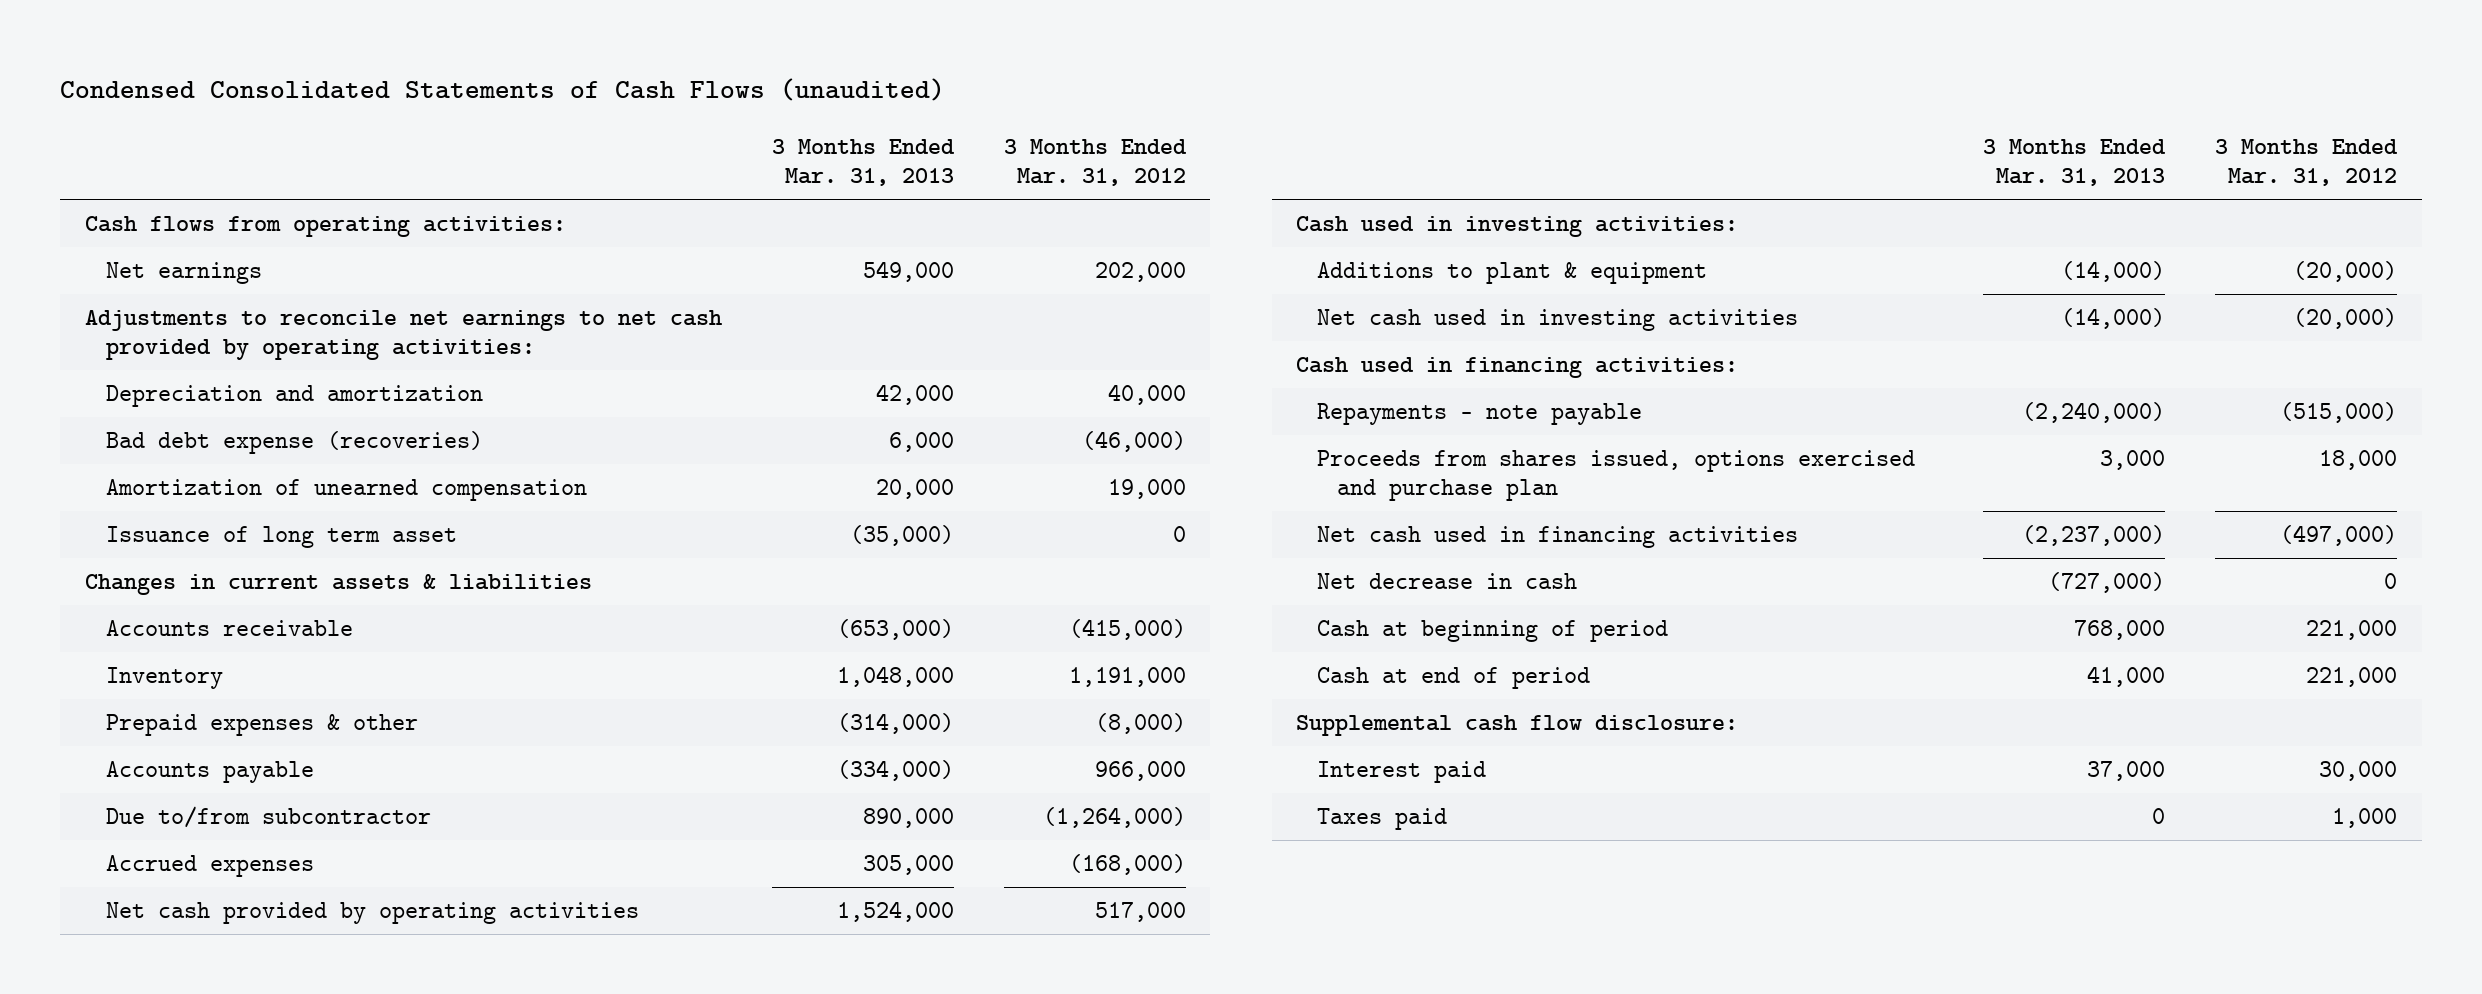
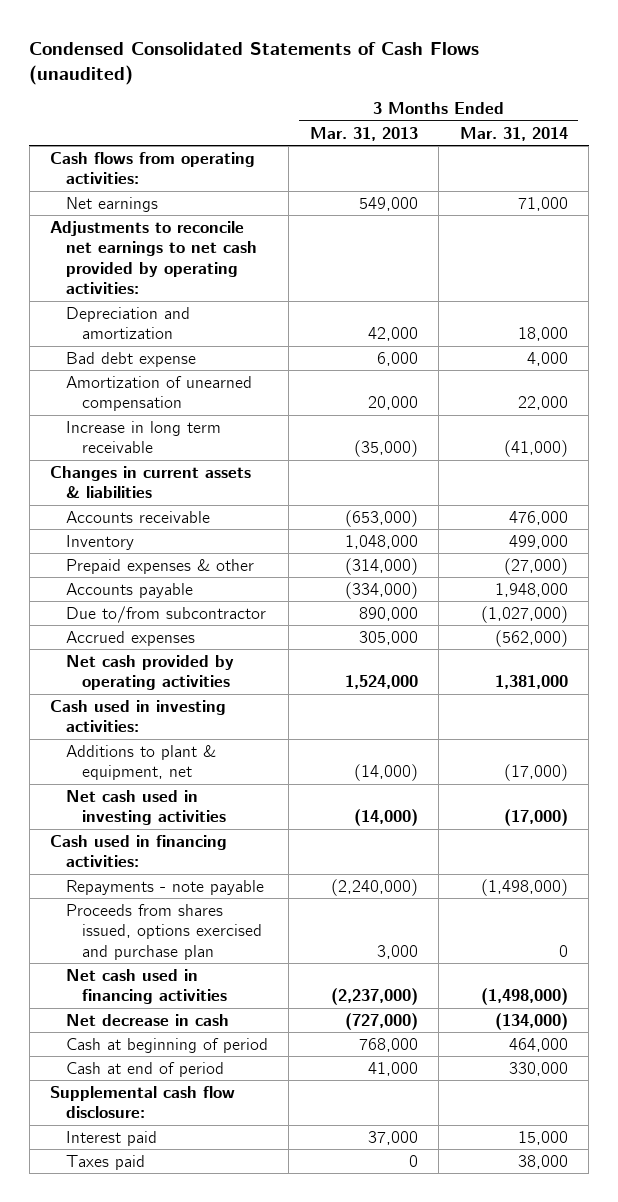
[1003,138,1187,187] 3 Months Ended Mar. 31, 2012 -> none
none -> [459,126,568,141] Mar. 31, 2014
[105,430,483,454] Bad debt expense (recoveries) -> [66,351,197,367] Bad debt expense
[105,525,457,548] Issuance of long term asset -> [66,420,222,454] Increase in long term receivable
[1316,261,1707,284] Additions to plant & equipment -> [66,744,217,781] Additions to plant & equipment, net

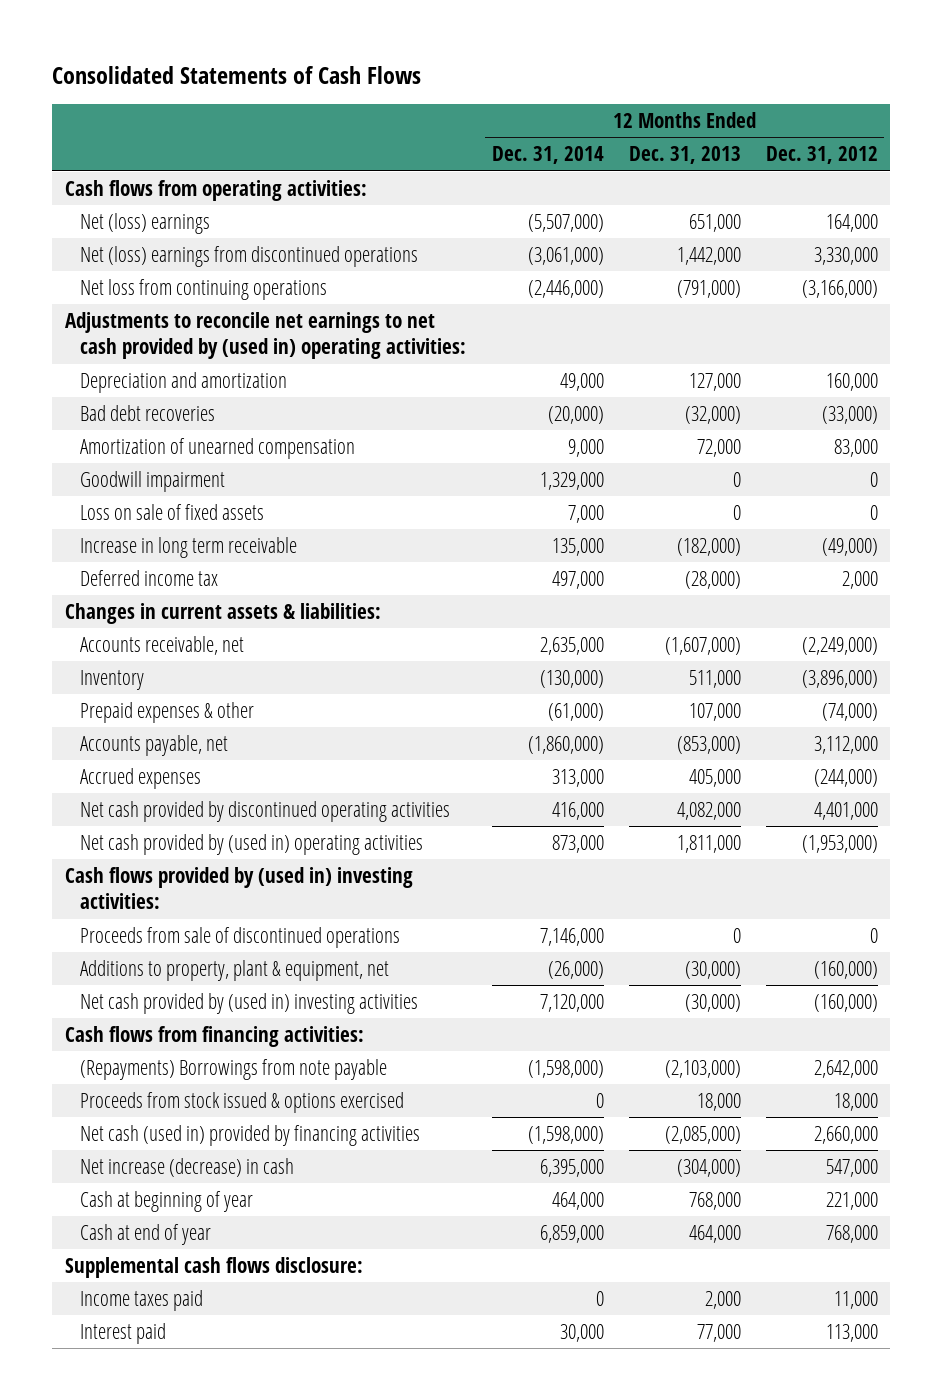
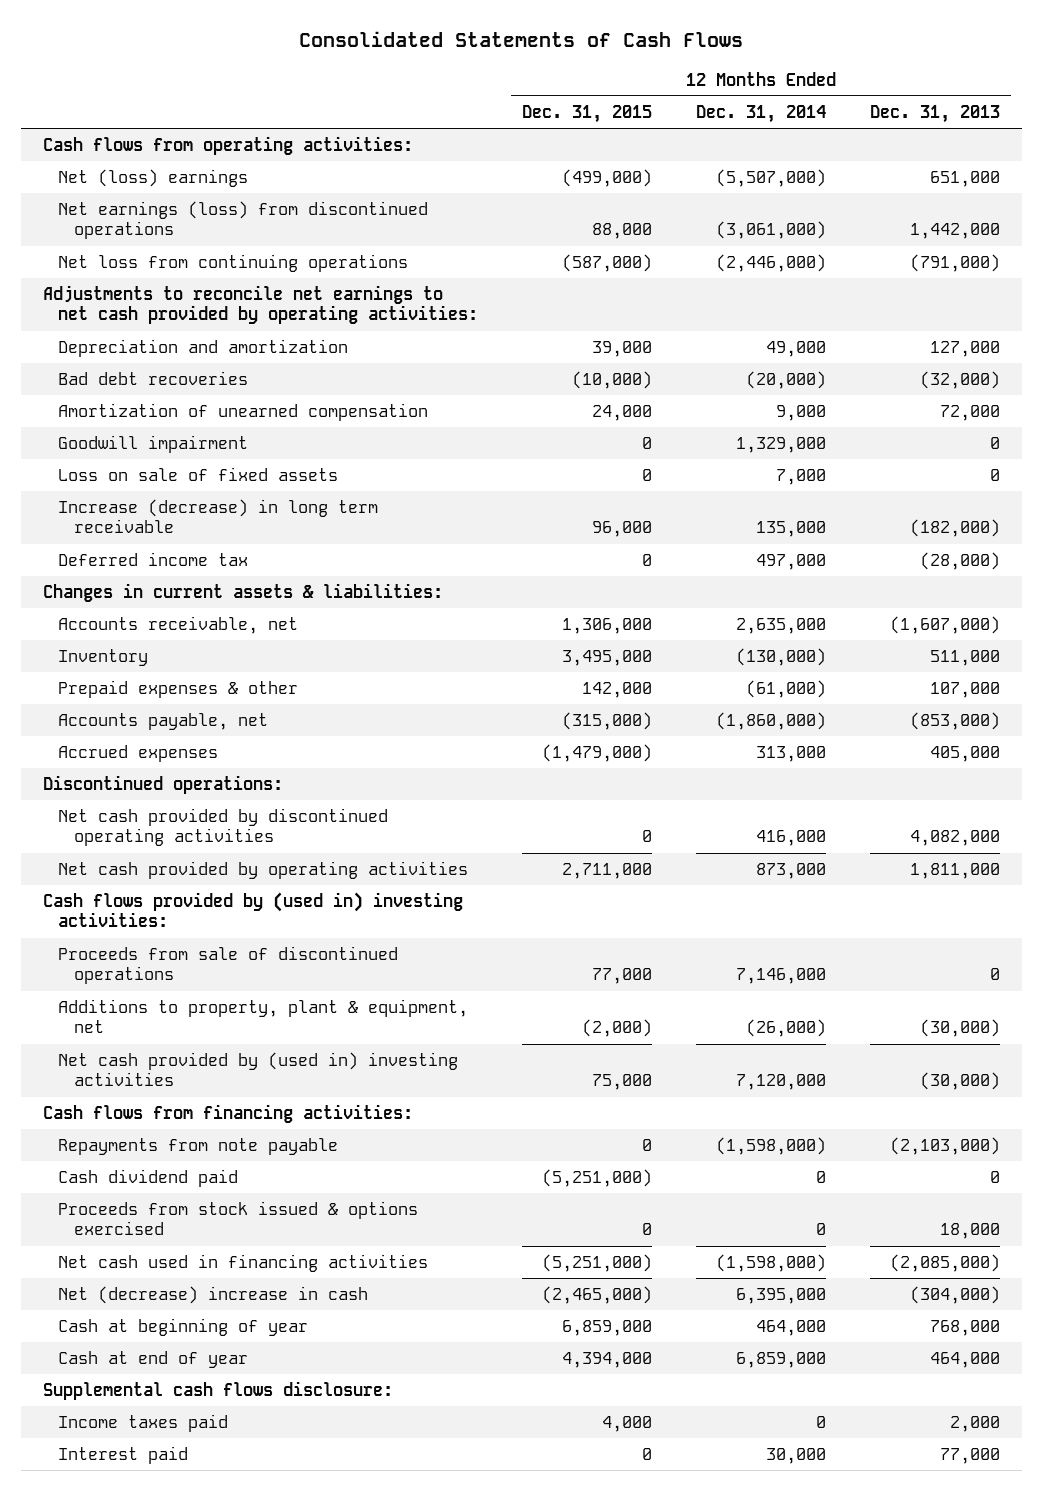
[765,146,878,165] Dec. 31, 2012 -> none
none -> [522,104,653,123] Dec. 31, 2015
[80,245,419,267] Net (loss) earnings from discontinued operations -> [58,201,429,240] Net earnings (loss) from discontinued operations
[64,311,467,360] Adjustments to reconcile net earnings to net cash provided by (used in) operating activities: -> [42,285,479,325] Adjustments to reconcile net earnings to net cash provided by operating activities:
[80,536,298,558] Increase in long term receivable -> [58,499,379,534] Increase (decrease) in long term receivable
none -> [42,775,283,795] Discontinued operations:
[80,833,424,855] Net cash provided by (used in) operating activities -> [58,861,469,880] Net cash provided by operating activities
[80,1058,388,1080] (Repayments) Borrowings from note payable -> [58,1138,339,1156] Repayments from note payable
none -> [58,1169,239,1188] Cash dividend paid
[80,1124,421,1146] Net cash (used in) provided by financing activities -> [58,1254,429,1273] Net cash used in financing activities
[80,1157,295,1177] Net increase (decrease) in cash -> [58,1286,369,1305] Net (decrease) increase in cash

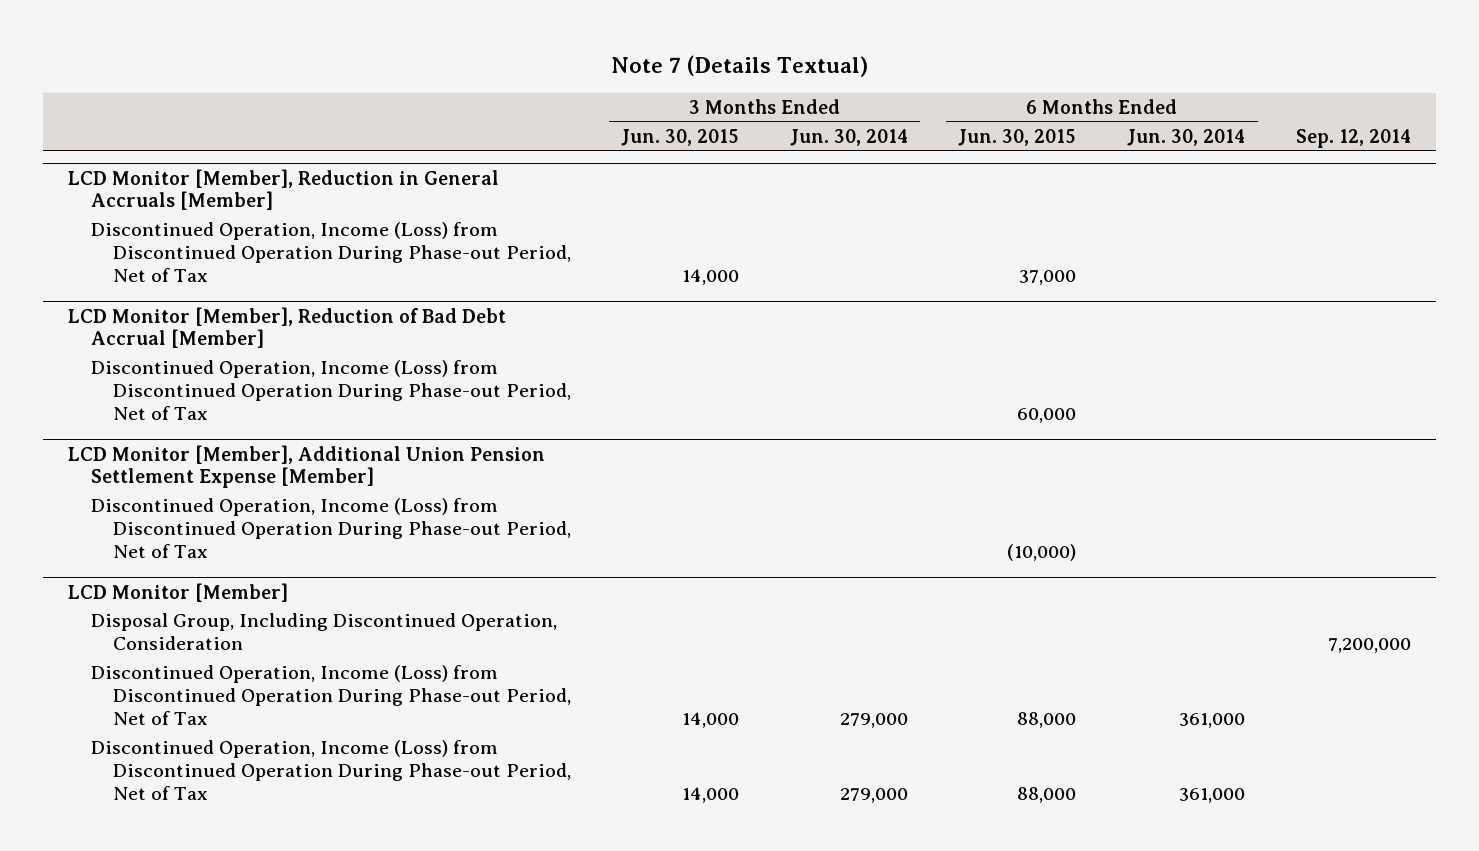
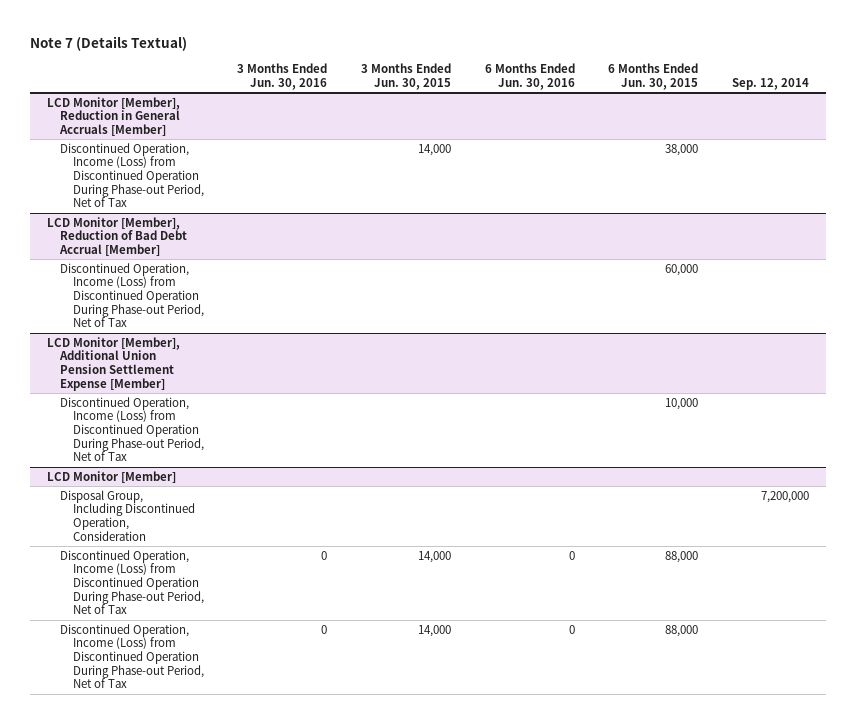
[789,129,908,147] Jun. 30, 2014 -> none
[1126,129,1245,147] Jun. 30, 2014 -> none
none -> [237,63,328,90] 3 Months Ended Jun. 30, 2016
none -> [484,63,575,90] 6 Months Ended Jun. 30, 2016
[1019,269,1077,285] 37,000 -> [665,143,699,156] 38,000
[1007,543,1077,561] (10,000) -> [665,397,699,410] 10,000

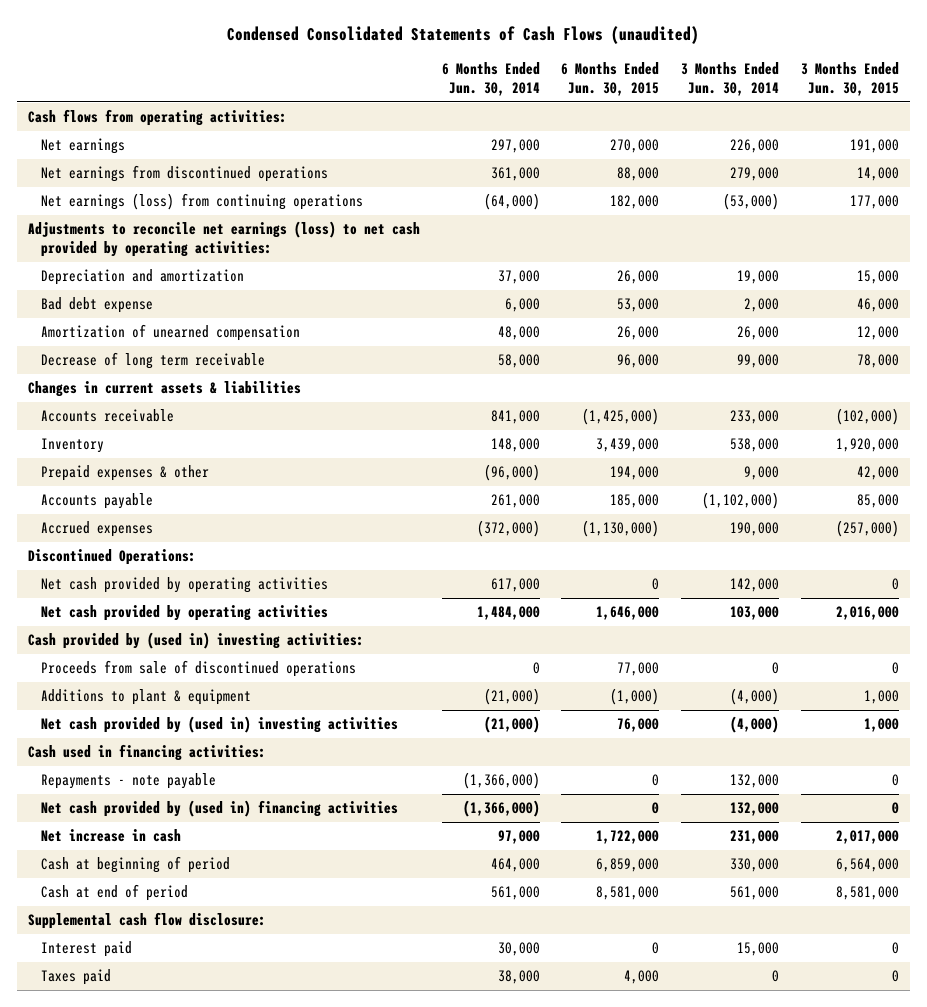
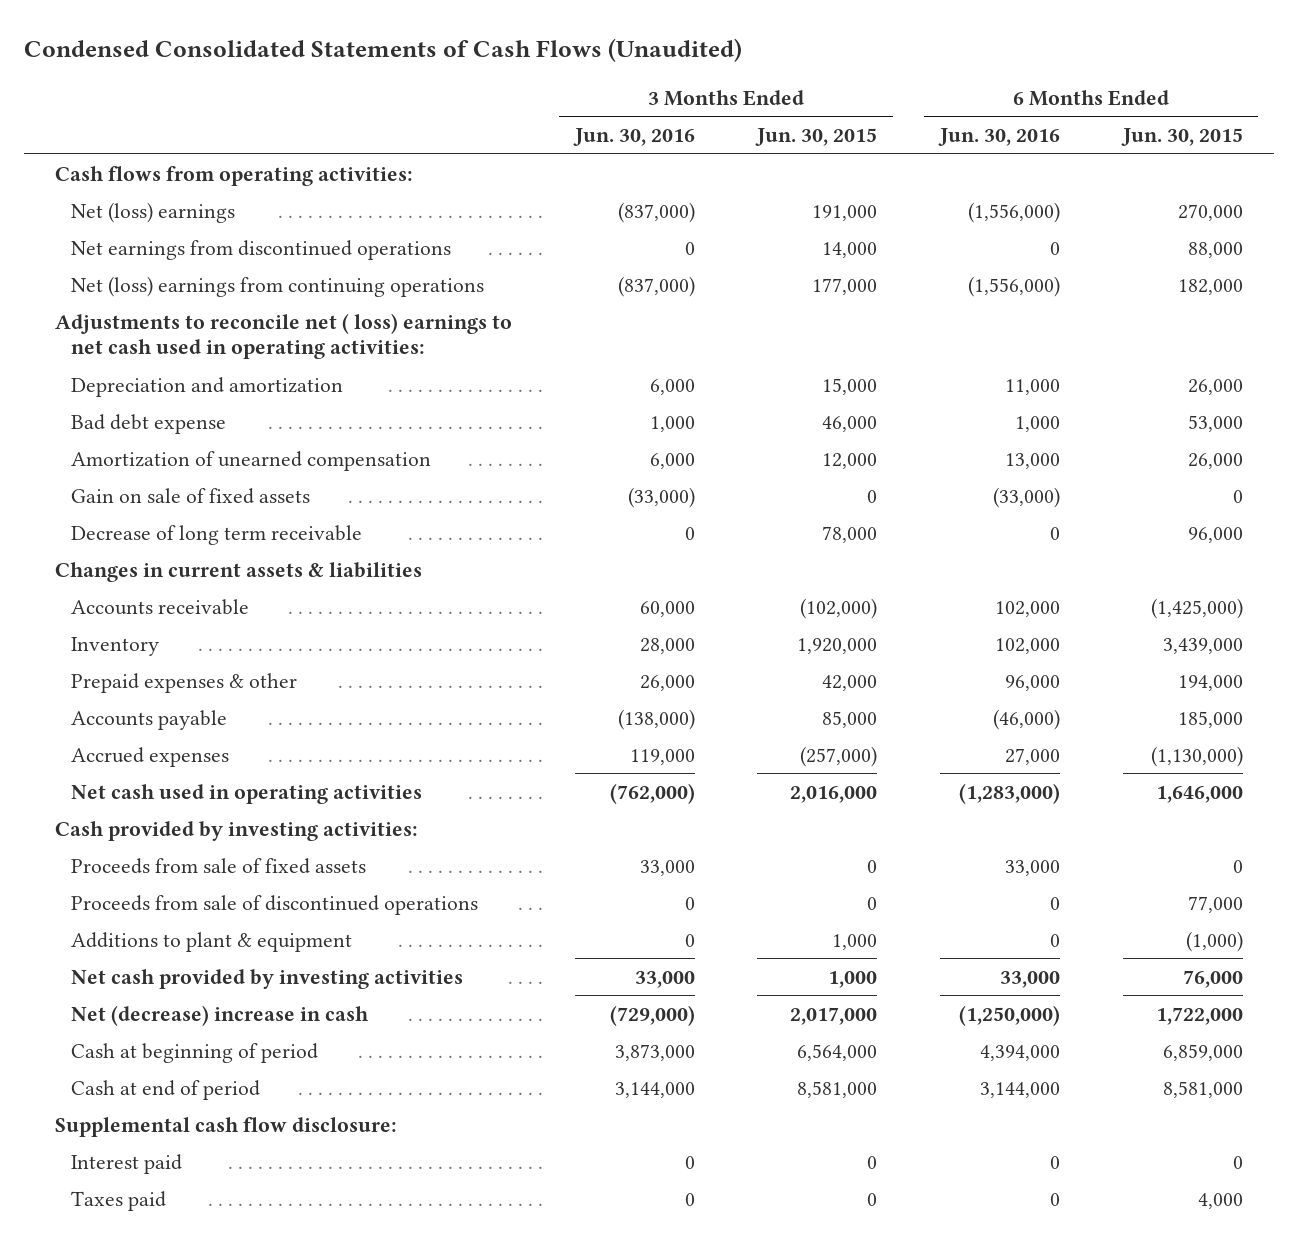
[227,25,700,44] Condensed Consolidated Statements of Cash Flows (unaudited) -> [23,38,742,63] Condensed Consolidated Statements of Cash Flows (Unaudited)
[441,61,540,97] 6 Months Ended Jun. 30, 2014 -> none
[681,61,780,97] 3 Months Ended Jun. 30, 2014 -> none
none -> [572,127,695,146] Jun. 30, 2016
none -> [938,127,1061,146] Jun. 30, 2016
[41,138,126,155] Net earnings -> [71,201,236,223] Net (loss) earnings
[41,193,364,211] Net earnings (loss) from continuing operations -> [71,275,485,297] Net (loss) earnings from continuing operations
[27,221,420,258] Adjustments to reconcile net earnings (loss) to net cash provided by operating activities: -> [55,312,513,360] Adjustments to reconcile net ( loss) earnings to net cash used in operating activities:
none -> [71,487,311,504] Gain on sale of fixed assets
[27,549,196,566] Discontinued Operations: -> none
[41,577,329,594] Net cash provided by operating activities -> none
[41,605,329,622] Net cash provided by operating activities -> [71,783,423,804] Net cash used in operating activities
[27,632,364,650] Cash provided by (used in) investing activities: -> [55,820,419,841] Cash provided by investing activities:
none -> [71,857,367,874] Proceeds from sale of fixed assets
[27,744,266,762] Cash used in financing activities: -> none
[41,773,217,790] Repayments - note payable -> none
[41,800,399,818] Net cash provided by (used in) financing activities -> none
[41,716,399,734] Net cash provided by (used in) investing activities -> [71,968,464,989] Net cash provided by investing activities
[41,829,182,843] Net increase in cash -> [71,1004,370,1026] Net (decrease) increase in cash

